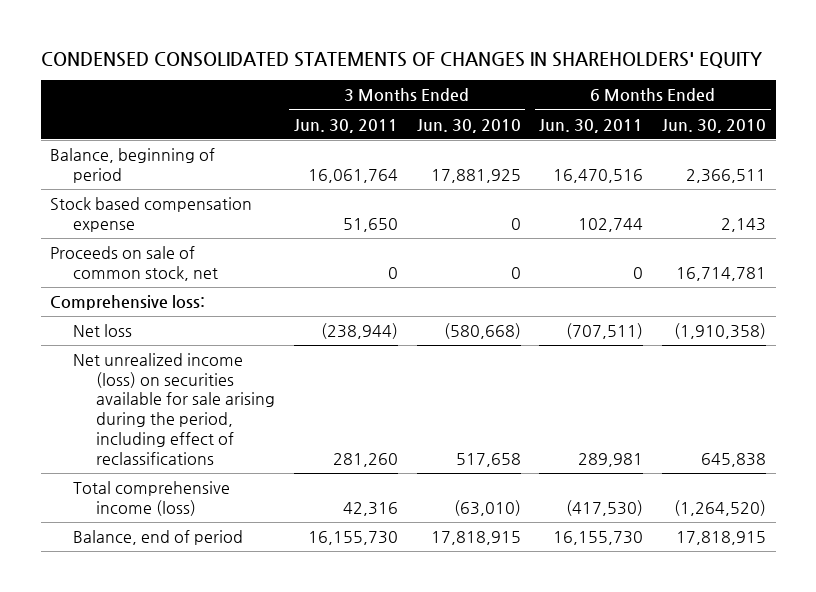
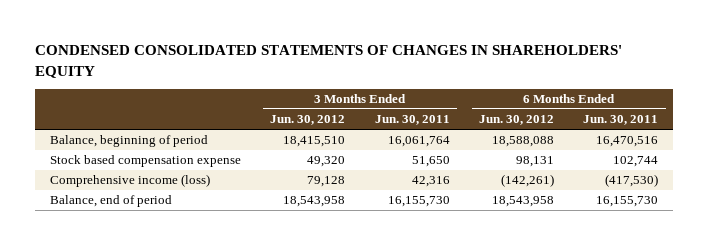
[416,118,521,133] Jun. 30, 2010 -> none
[662,118,767,133] Jun. 30, 2010 -> none
none -> [270,115,346,126] Jun. 30, 2012
none -> [479,115,555,126] Jun. 30, 2012
[50,246,219,281] Proceeds on sale of common stock, net -> none
[50,295,206,311] Comprehensive loss: -> none
[73,324,133,338] Net loss -> none
[73,353,275,465] Net unrealized income (loss) on securities available for sale arising during the period, including effect of reclassifications -> none
[73,481,231,516] Total comprehensive income (loss) -> [49,174,210,188] Comprehensive income (loss)

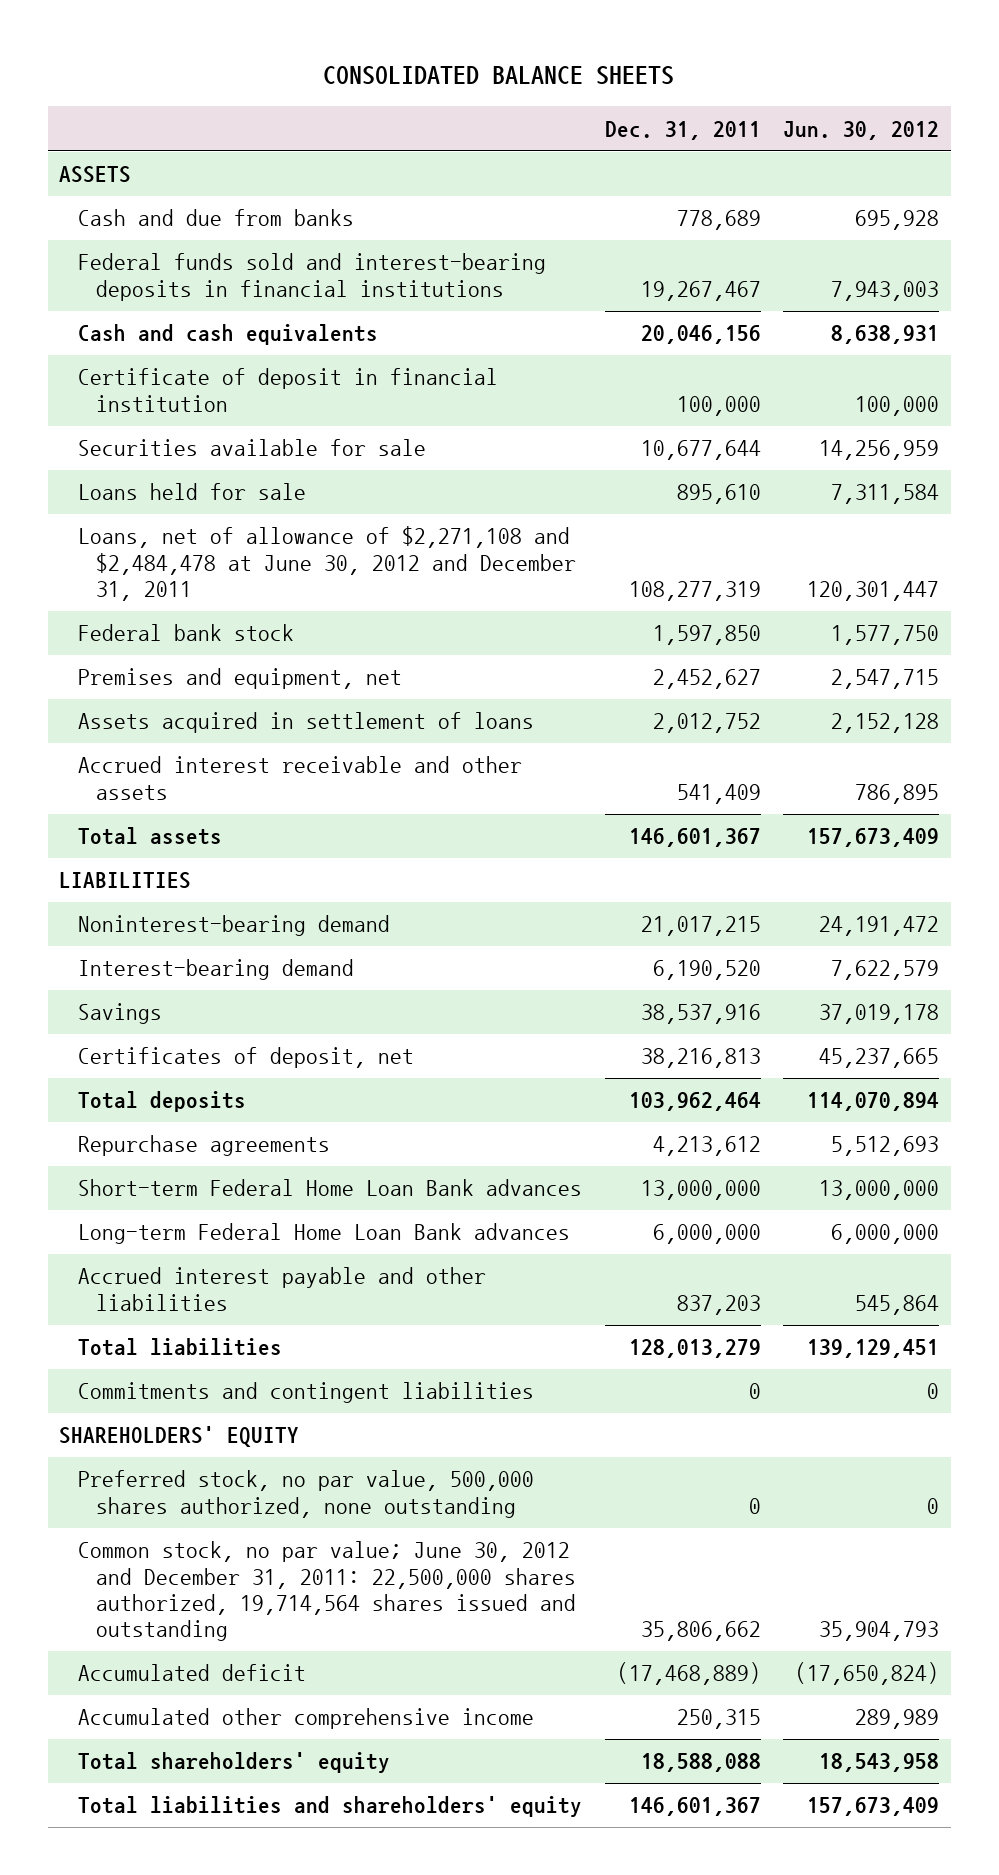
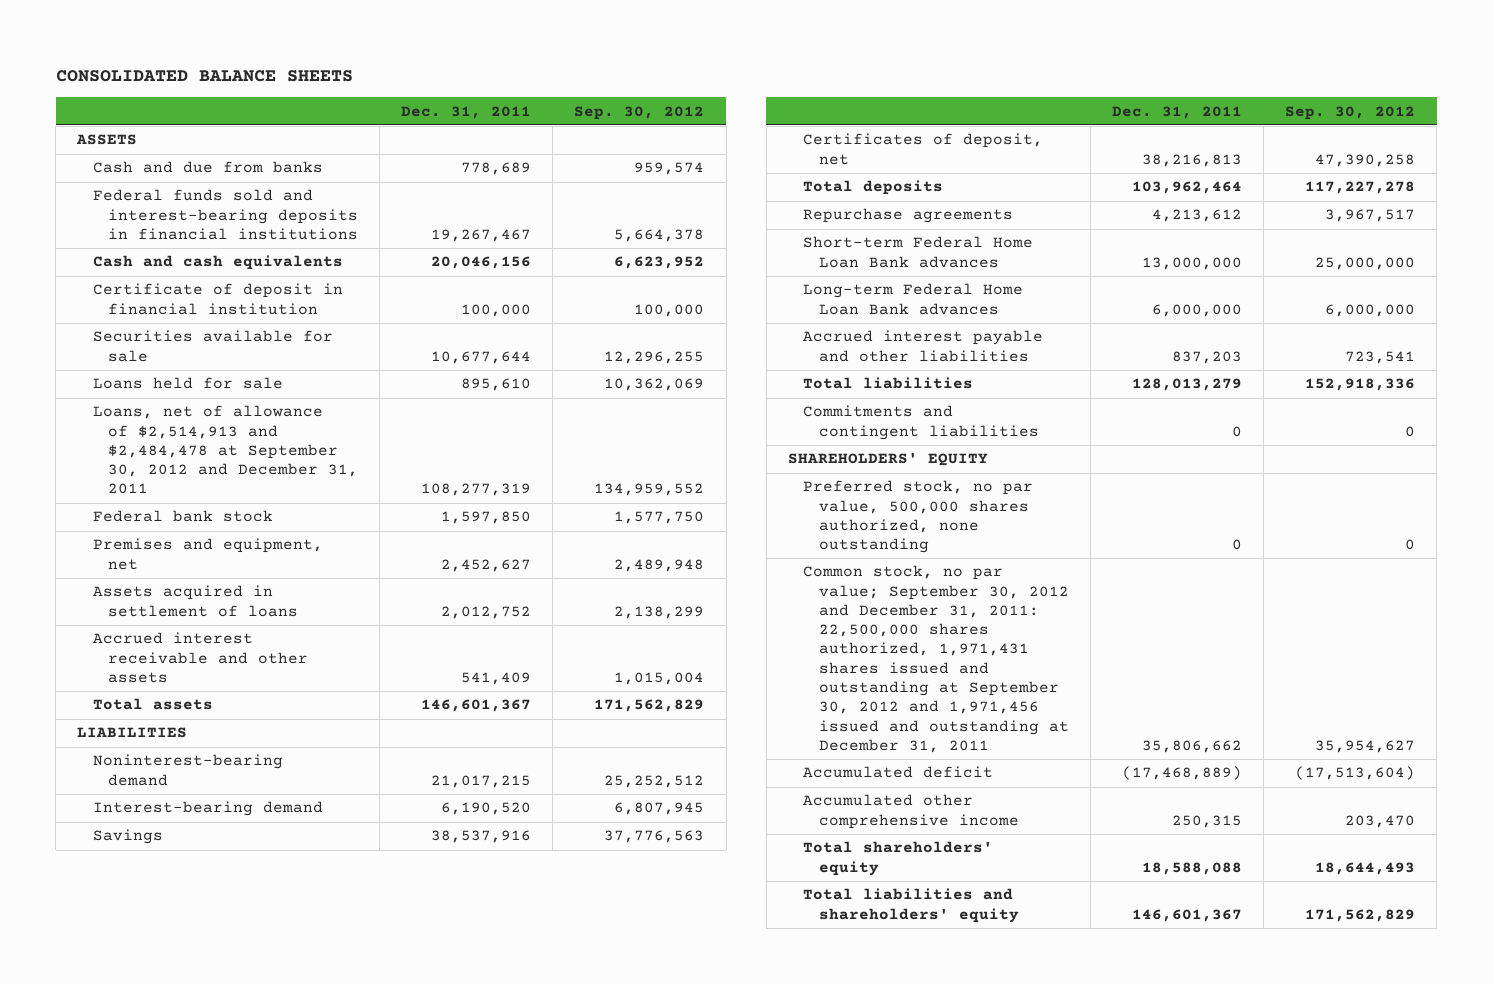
[783,120,940,140] Jun. 30, 2012 -> none
none -> [574,105,705,120] Sep. 30, 2012
[77,526,577,602] Loans, net of allowance of $2,271,108 and $2,484,478 at June 30, 2012 and December 31, 2011 -> [92,405,359,495] Loans, net of allowance of $2,514,913 and $2,484,478 at September 30, 2012 and December 31, 2011
[77,1541,577,1642] Common stock, no par value; June 30, 2012 and December 31, 2011: 22,500,000 shares authorized, 19,714,564 shares issued and outstanding -> [803,565,1069,753] Common stock, no par value; September 30, 2012 and December 31, 2011: 22,500,000 shares authorized, 1,971,431 shares issued and outstanding at September 30, 2012 and 1,971,456 issued and outstanding at December 31, 2011

